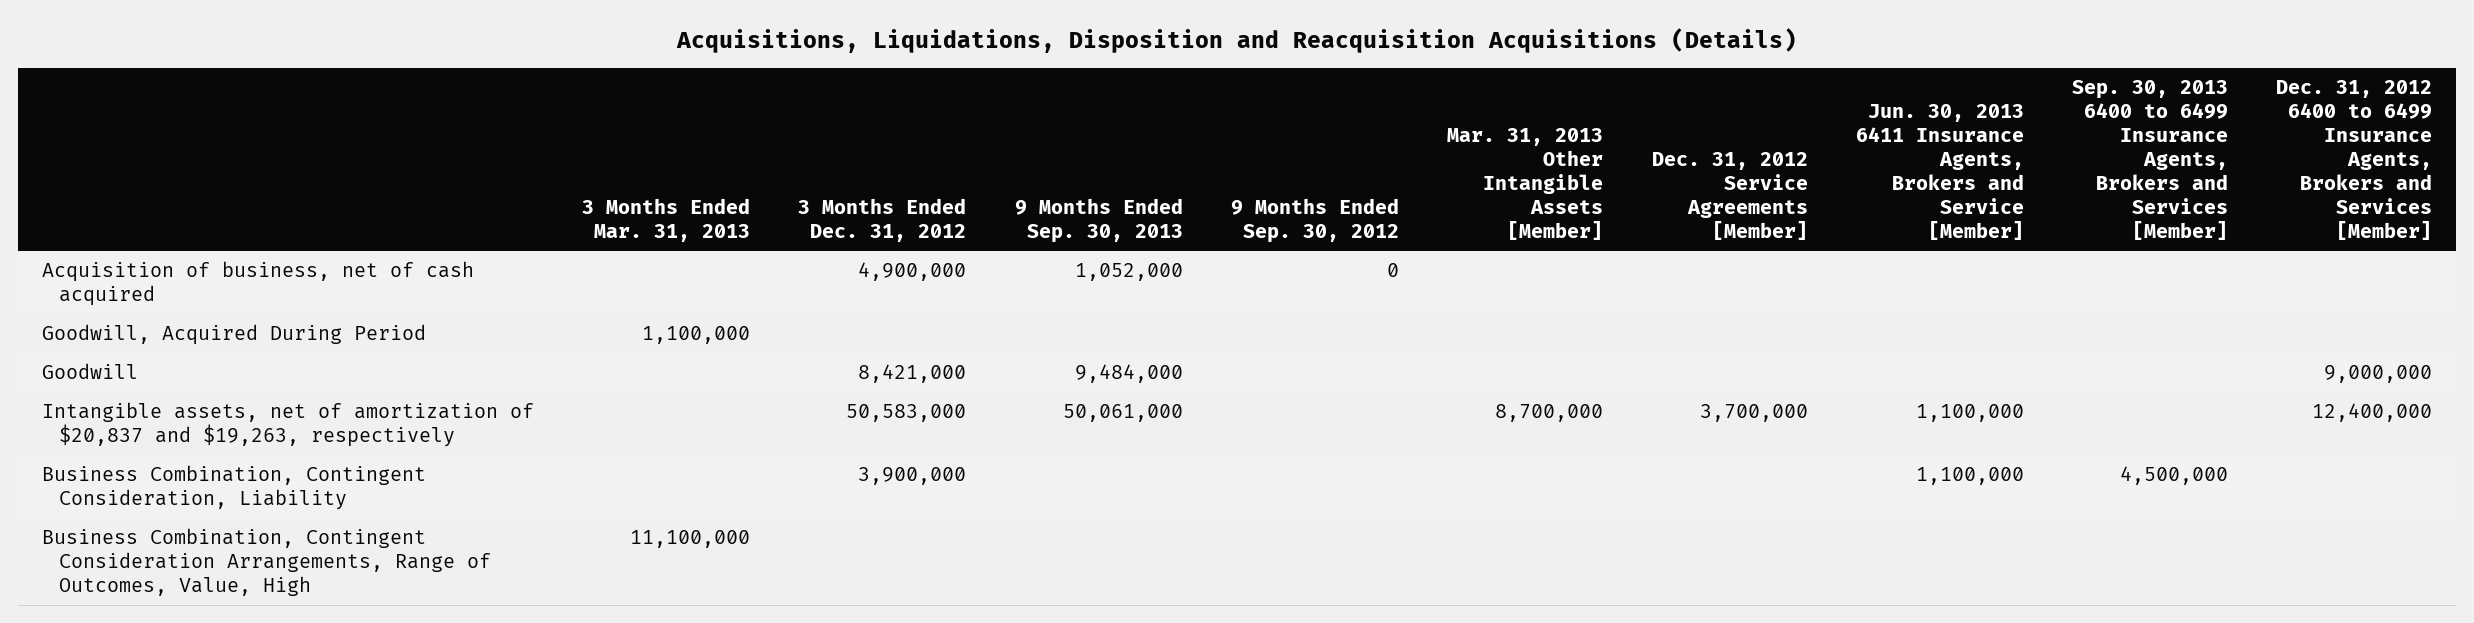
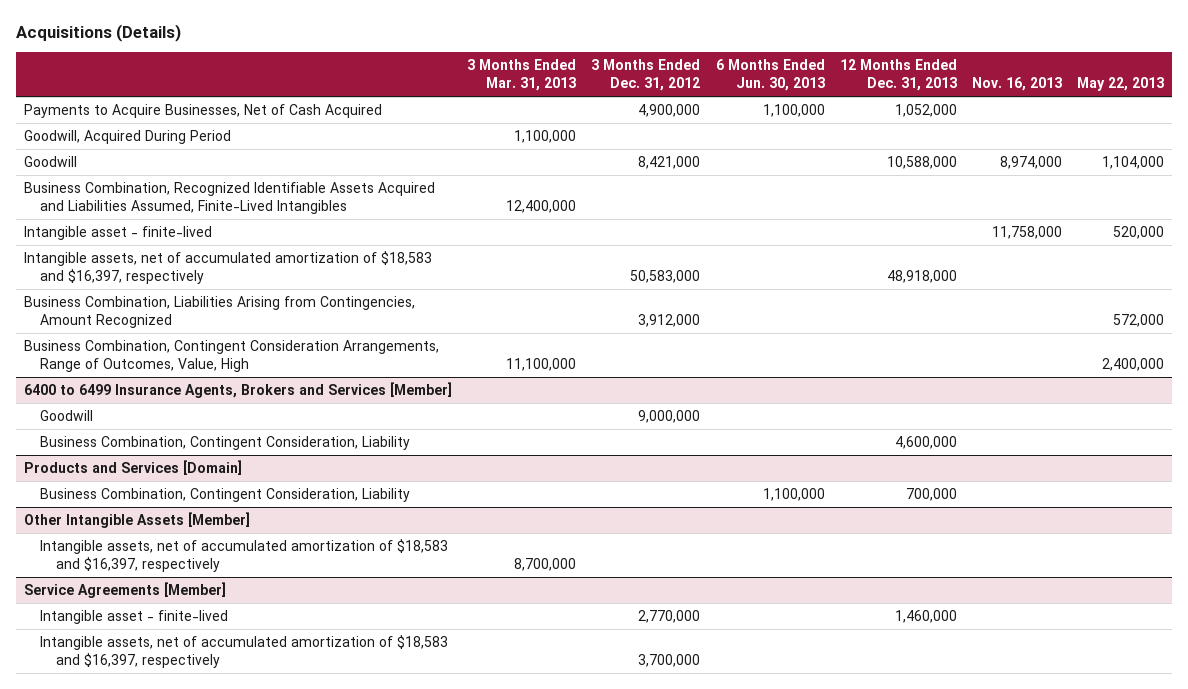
[676,28,1798,54] Acquisitions, Liquidations, Disposition and Reacquisition Acquisitions (Details) -> [16,23,182,42] Acquisitions (Details)
[1014,197,1183,243] 9 Months Ended Sep. 30, 2013 -> none
[1230,197,1399,243] 9 Months Ended Sep. 30, 2012 -> none
[1447,127,1604,240] Mar. 31, 2013 Other Intangible Assets [Member] -> none
[1651,151,1808,240] Dec. 31, 2012 Service Agreements [Member] -> none
[1855,103,2024,240] Jun. 30, 2013 6411 Insurance Agents, Brokers and Service [Member] -> none
[2072,79,2229,240] Sep. 30, 2013 6400 to 6499 Insurance Agents, Brokers and Services [Member] -> none
[2276,79,2433,240] Dec. 31, 2012 6400 to 6499 Insurance Agents, Brokers and Services [Member] -> none
none -> [715,59,825,92] 6 Months Ended Jun. 30, 2013
none -> [839,59,957,92] 12 Months Ended Dec. 31, 2013
none -> [972,77,1063,92] Nov. 16, 2013
none -> [1077,77,1165,92] May 22, 2013
[41,261,474,307] Acquisition of business, net of cash acquired -> [23,104,382,119] Payments to Acquire Businesses, Net of Cash Acquired
[41,465,426,511] Business Combination, Contingent Consideration, Liability -> none
none -> [23,182,435,214] Business Combination, Recognized Identifiable Assets Acquired and Liabilities Assumed, Finite-Lived Intangibles
none -> [23,226,212,241] Intangible asset - finite-lived
[41,402,534,448] Intangible assets, net of amortization of $20,837 and $19,263, respectively -> [23,251,432,284] Intangible assets, net of accumulated amortization of $18,583 and $16,397, respectively
none -> [23,296,415,328] Business Combination, Liabilities Arising from Contingencies, Amount Recognized
none -> [23,382,452,399] 6400 to 6499 Insurance Agents, Brokers and Services [Member]
none -> [39,410,93,422] Goodwill
none -> [39,436,410,451] Business Combination, Contingent Consideration, Liability
none -> [23,460,242,476] Products and Services [Domain]
none -> [39,488,410,503] Business Combination, Contingent Consideration, Liability
none -> [23,512,250,529] Other Intangible Assets [Member]
none -> [39,539,448,572] Intangible assets, net of accumulated amortization of $18,583 and $16,397, respectively
none -> [23,582,226,599] Service Agreements [Member]
none -> [39,610,228,625] Intangible asset - finite-lived
none -> [39,635,448,668] Intangible assets, net of accumulated amortization of $18,583 and $16,397, respectively

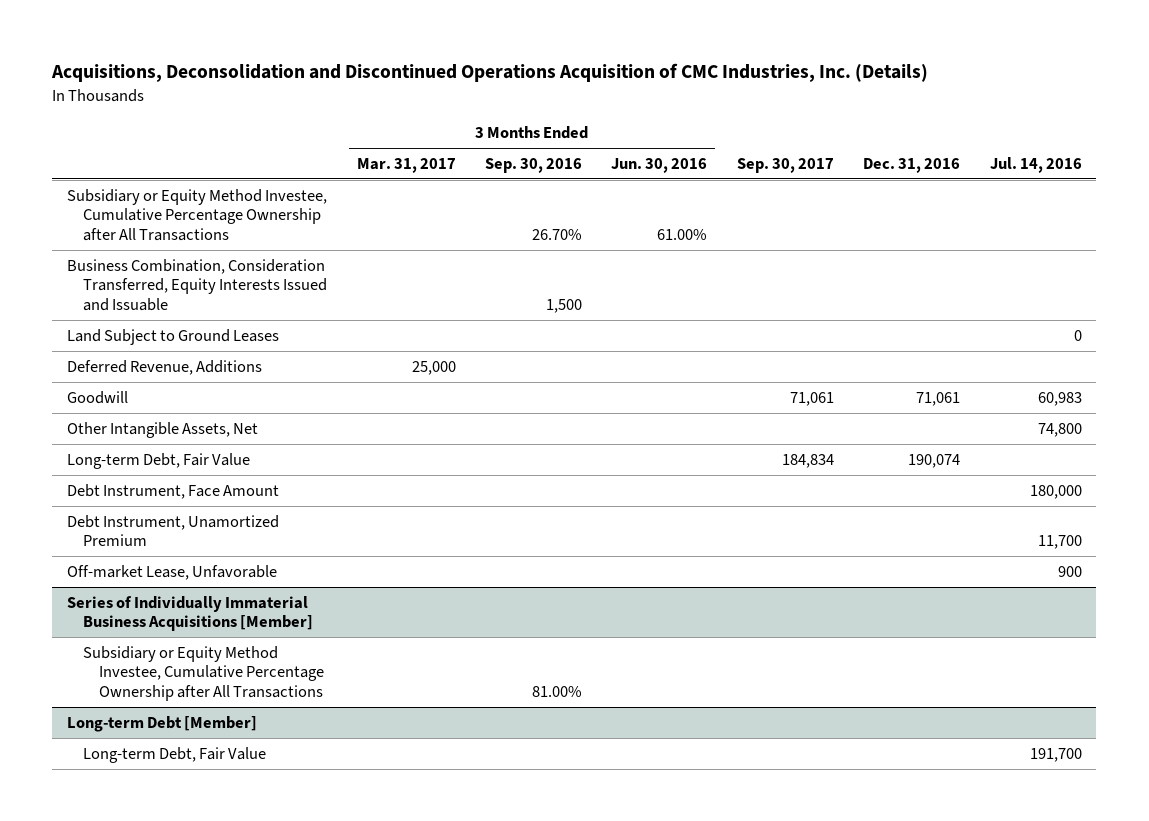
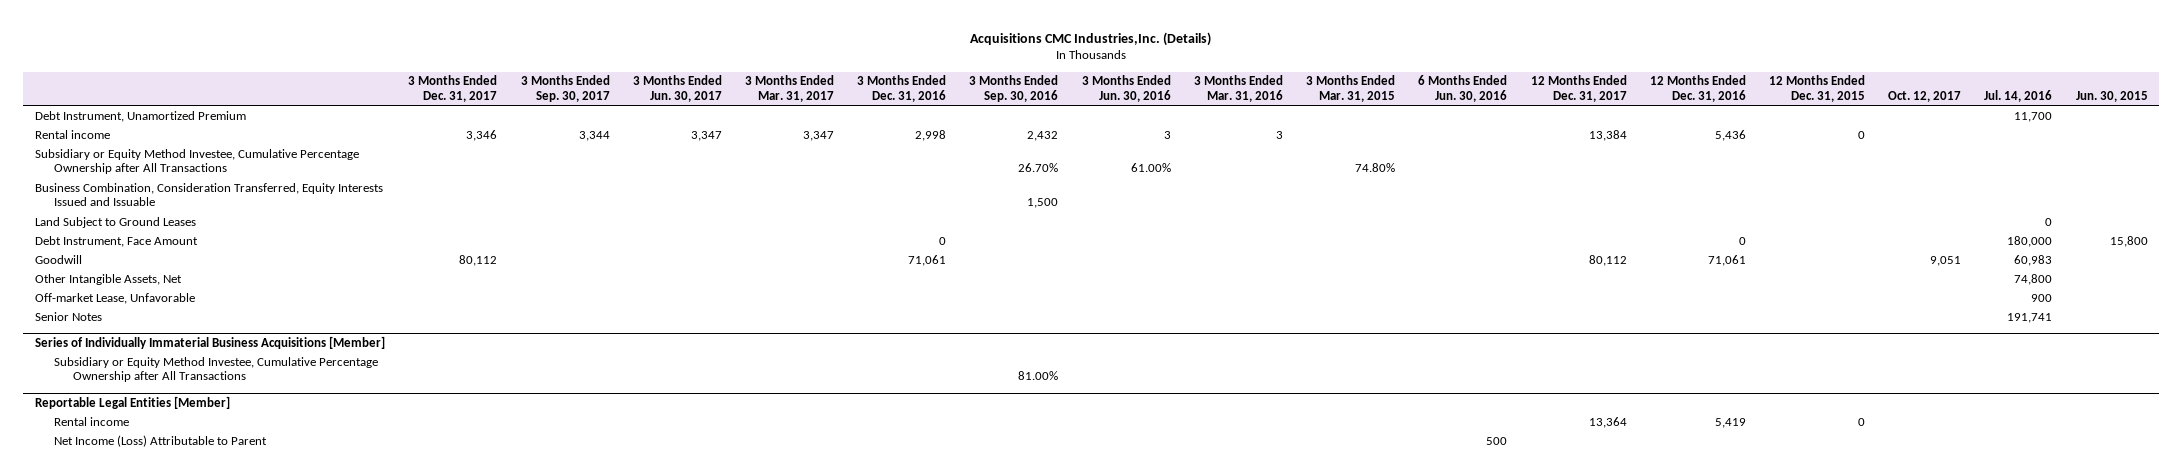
[51,63,929,83] Acquisitions, Deconsolidation and Discontinued Operations Acquisition of CMC Industries, Inc. (Details) -> [970,31,1212,46] Acquisitions CMC Industries,Inc. (Details)
[736,158,834,174] Sep. 30, 2017 -> none
[863,158,961,174] Dec. 31, 2016 -> none
none -> [408,75,498,102] 3 Months Ended Dec. 31, 2017
none -> [520,75,610,102] 3 Months Ended Sep. 30, 2017
none -> [632,75,722,102] 3 Months Ended Jun. 30, 2017
none -> [857,75,947,102] 3 Months Ended Dec. 31, 2016
none -> [1193,75,1283,102] 3 Months Ended Mar. 31, 2016
none -> [1306,75,1396,102] 3 Months Ended Mar. 31, 2015
none -> [1418,75,1508,102] 6 Months Ended Jun. 30, 2016
none -> [1530,75,1627,102] 12 Months Ended Dec. 31, 2017
none -> [1649,75,1746,102] 12 Months Ended Dec. 31, 2016
none -> [1768,75,1865,102] 12 Months Ended Dec. 31, 2015
none -> [1888,90,1962,102] Oct. 12, 2017
none -> [2075,90,2148,102] Jun. 30, 2015
[66,514,279,547] Debt Instrument, Unamortized Premium -> [35,110,247,122] Debt Instrument, Unamortized Premium
none -> [35,129,111,139] Rental income
[66,359,262,375] Deferred Revenue, Additions -> none
[66,483,279,499] Debt Instrument, Face Amount -> [35,235,199,247] Debt Instrument, Face Amount
[66,452,250,469] Long-term Debt, Fair Value -> none
none -> [35,311,103,321] Senior Notes
[66,715,257,732] Long-term Debt [Member] -> none
[83,746,267,763] Long-term Debt, Fair Value -> none
none -> [35,395,231,409] Reportable Legal Entities [Member]
none -> [54,416,130,426] Rental income
none -> [54,434,268,447] Net Income (Loss) Attributable to Parent

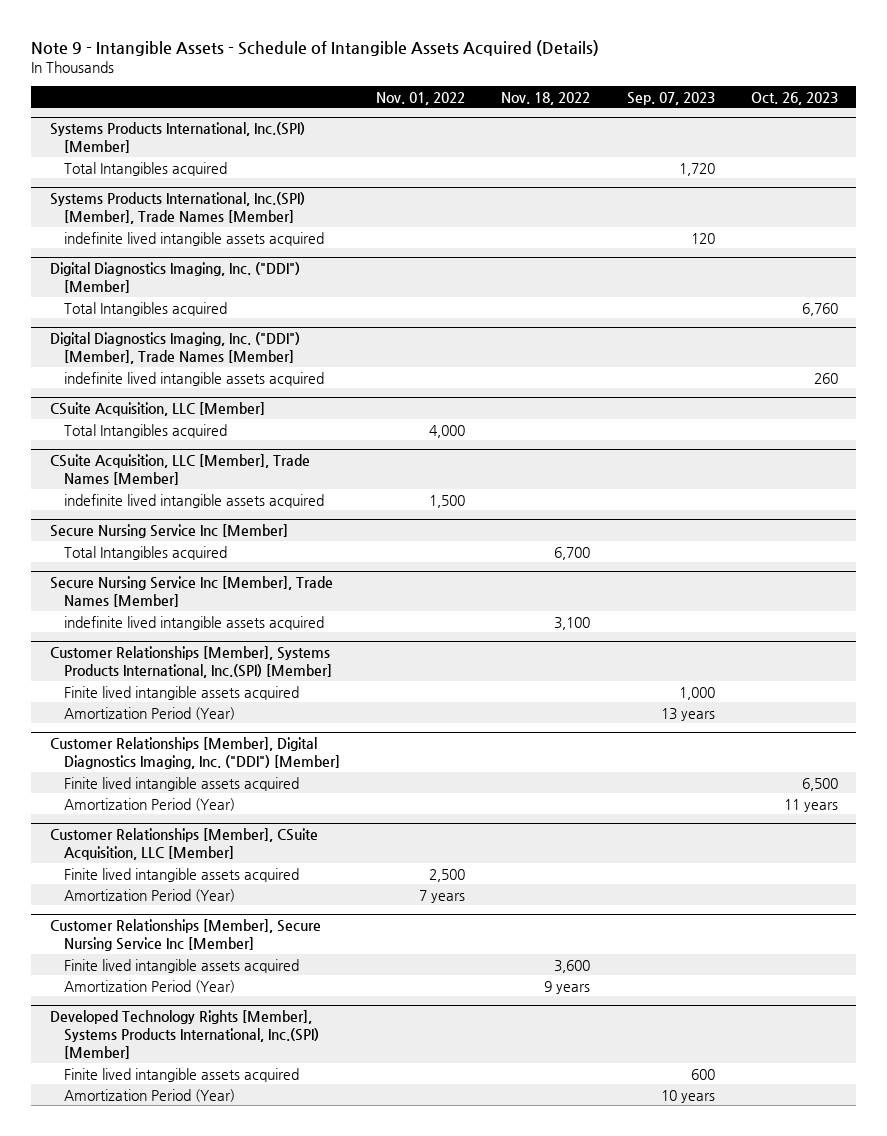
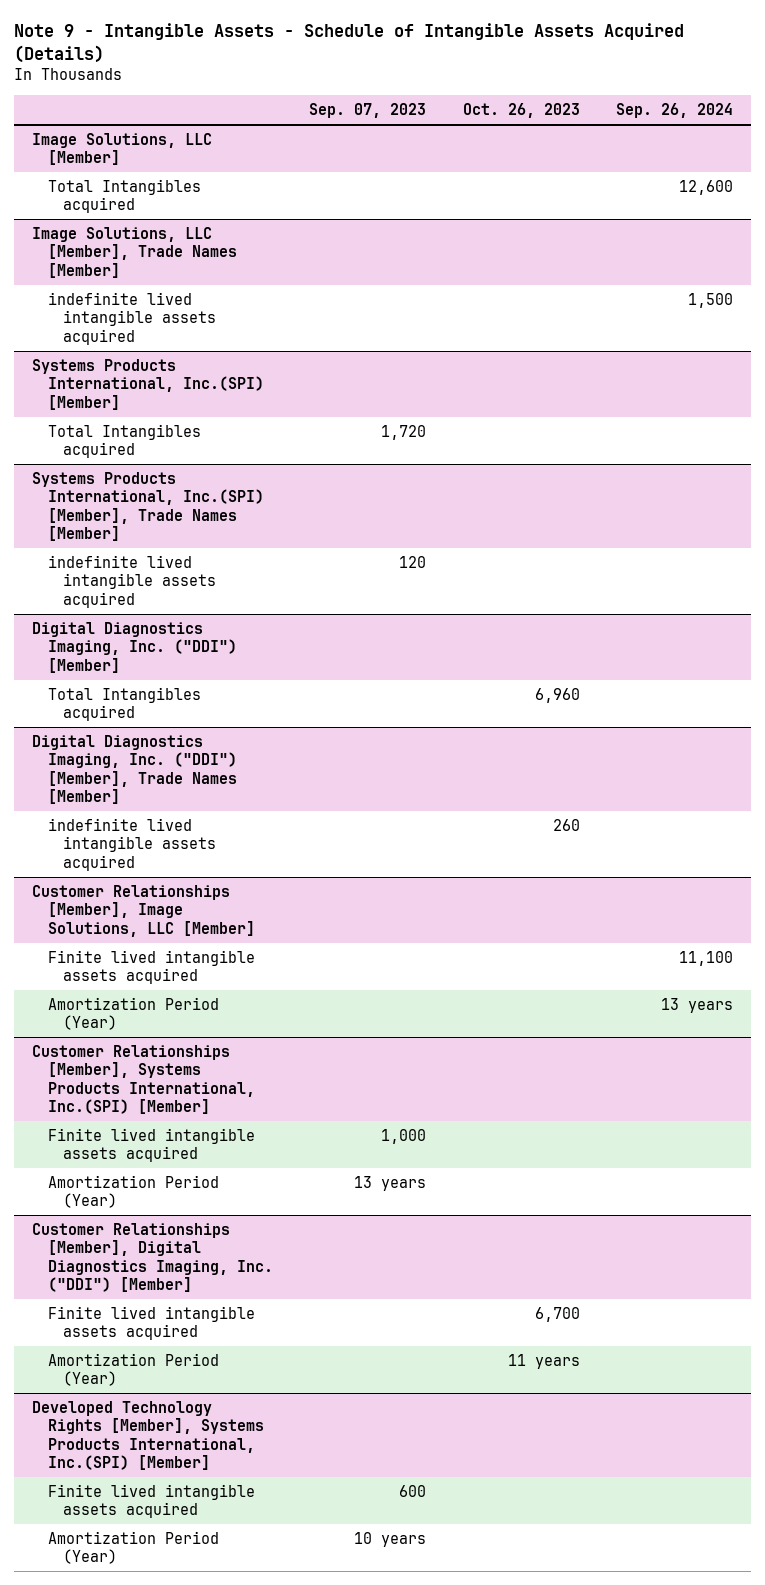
[376,91,466,105] Nov. 01, 2022 -> none
[501,91,591,105] Nov. 18, 2022 -> none
none -> [616,103,734,119] Sep. 26, 2024
none -> [31,132,212,166] Image Solutions, LLC [Member]
none -> [47,178,201,214] Total Intangibles acquired
none -> [31,226,237,278] Image Solutions, LLC [Member], Trade Names [Member]
none -> [47,291,217,345] indefinite lived intangible assets acquired
[801,302,838,316] 6,760 -> [534,687,580,703] 6,960
[49,401,265,416] CSuite Acquisition, LLC [Member] -> none
[64,423,228,438] Total Intangibles acquired -> none
[49,453,310,485] CSuite Acquisition, LLC [Member], Trade Names [Member] -> none
[64,493,325,508] indefinite lived intangible assets acquired -> none
[49,523,288,538] Secure Nursing Service Inc [Member] -> none
[64,545,228,560] Total Intangibles acquired -> none
[49,575,333,607] Secure Nursing Service Inc [Member], Trade Names [Member] -> none
[64,615,325,630] indefinite lived intangible assets acquired -> none
none -> [31,884,255,937] Customer Relationships [Member], Image Solutions, LLC [Member]
none -> [47,949,255,985] Finite lived intangible assets acquired
none -> [47,996,219,1031] Amortization Period (Year)
[801,777,838,791] 6,500 -> [534,1306,580,1322] 6,700
[49,827,318,860] Customer Relationships [Member], CSuite Acquisition, LLC [Member] -> none
[64,867,300,882] Finite lived intangible assets acquired -> none
[64,888,236,902] Amortization Period (Year) -> none
[49,918,321,951] Customer Relationships [Member], Secure Nursing Service Inc [Member] -> none
[64,958,300,973] Finite lived intangible assets acquired -> none
[64,979,236,993] Amortization Period (Year) -> none

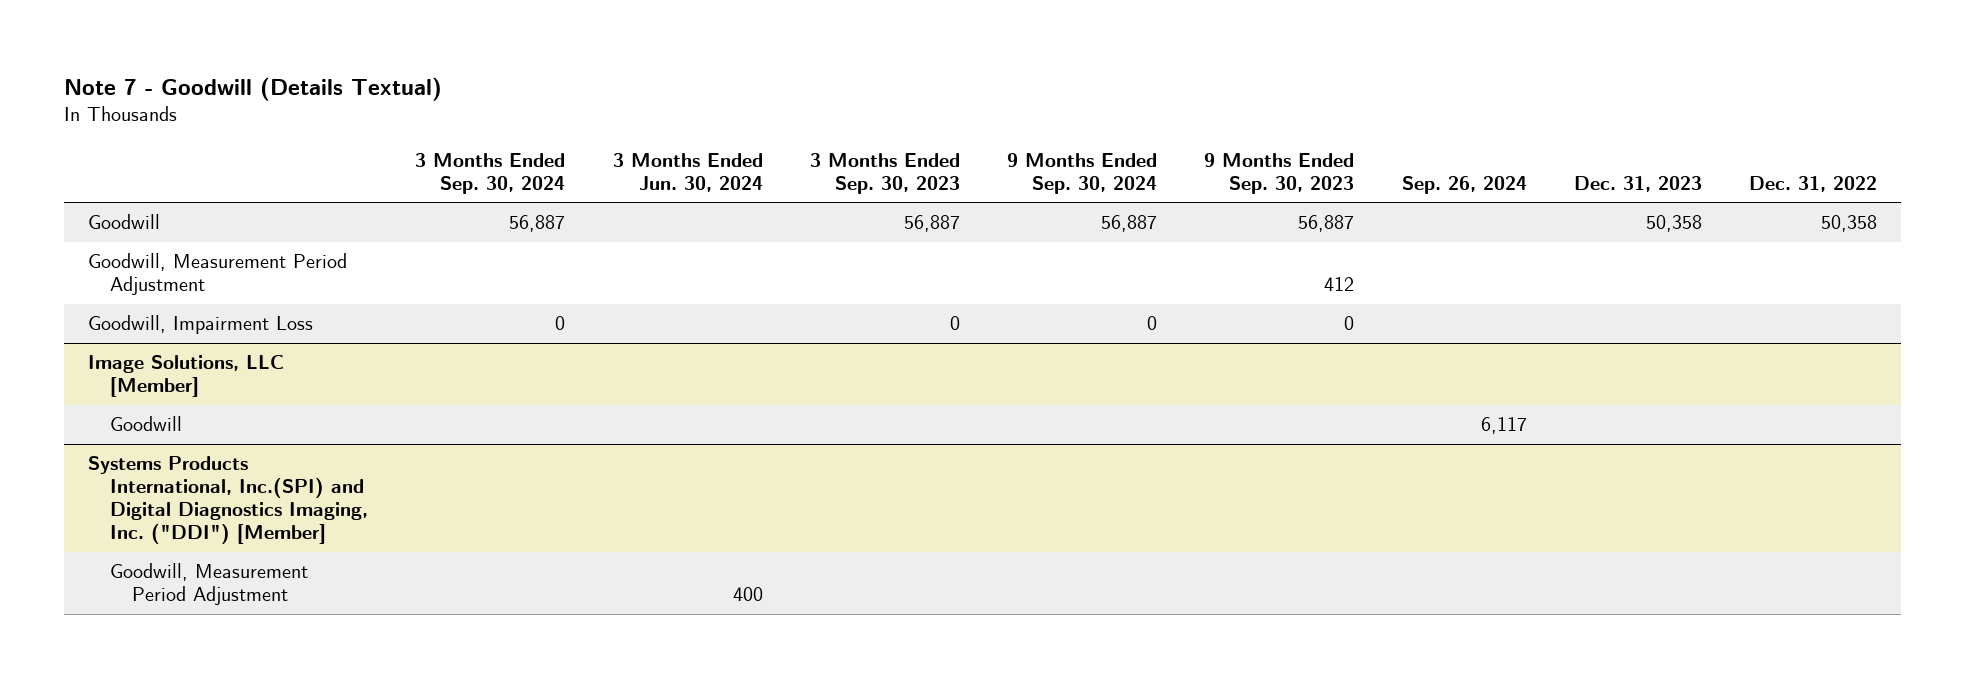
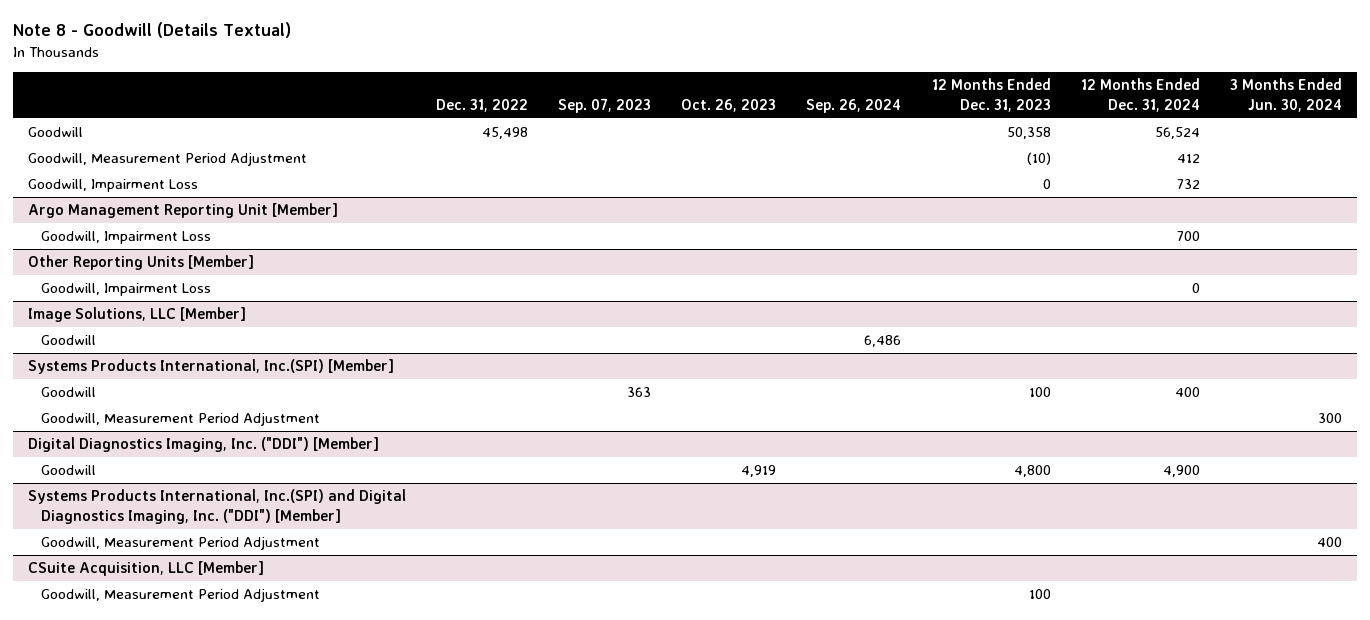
[64,76,443,101] Note 7 - Goodwill (Details Textual) -> [12,22,291,39] Note 8 - Goodwill (Details Textual)
[415,152,566,194] 3 Months Ended Sep. 30, 2024 -> none
[809,152,960,194] 3 Months Ended Sep. 30, 2023 -> none
[1007,152,1158,194] 9 Months Ended Sep. 30, 2024 -> none
[1204,152,1355,194] 9 Months Ended Sep. 30, 2023 -> none
[1573,175,1702,192] Dec. 31, 2023 -> none
none -> [558,97,652,113] Sep. 07, 2023
none -> [681,98,777,112] Oct. 26, 2023
none -> [931,78,1051,112] 12 Months Ended Dec. 31, 2023
none -> [1080,78,1200,112] 12 Months Ended Dec. 31, 2024
[1821,215,1878,233] 50,358 -> [481,127,528,140] 45,498
none -> [27,203,338,219] Argo Management Reporting Unit [Member]
none -> [41,231,212,245] Goodwill, Impairment Loss
none -> [27,255,254,271] Other Reporting Units [Member]
none -> [41,283,212,297] Goodwill, Impairment Loss
[1480,417,1527,435] 6,117 -> [864,335,902,348] 6,486
none -> [27,359,394,375] Systems Products International, Inc.(SPI) [Member]
none -> [41,387,97,398] Goodwill
none -> [41,412,321,427] Goodwill, Measurement Period Adjustment
none -> [27,437,379,453] Digital Diagnostics Imaging, Inc. ("DDI") [Member]
none -> [41,465,97,476] Goodwill
none -> [27,561,264,577] CSuite Acquisition, LLC [Member]
none -> [41,588,321,603] Goodwill, Measurement Period Adjustment

